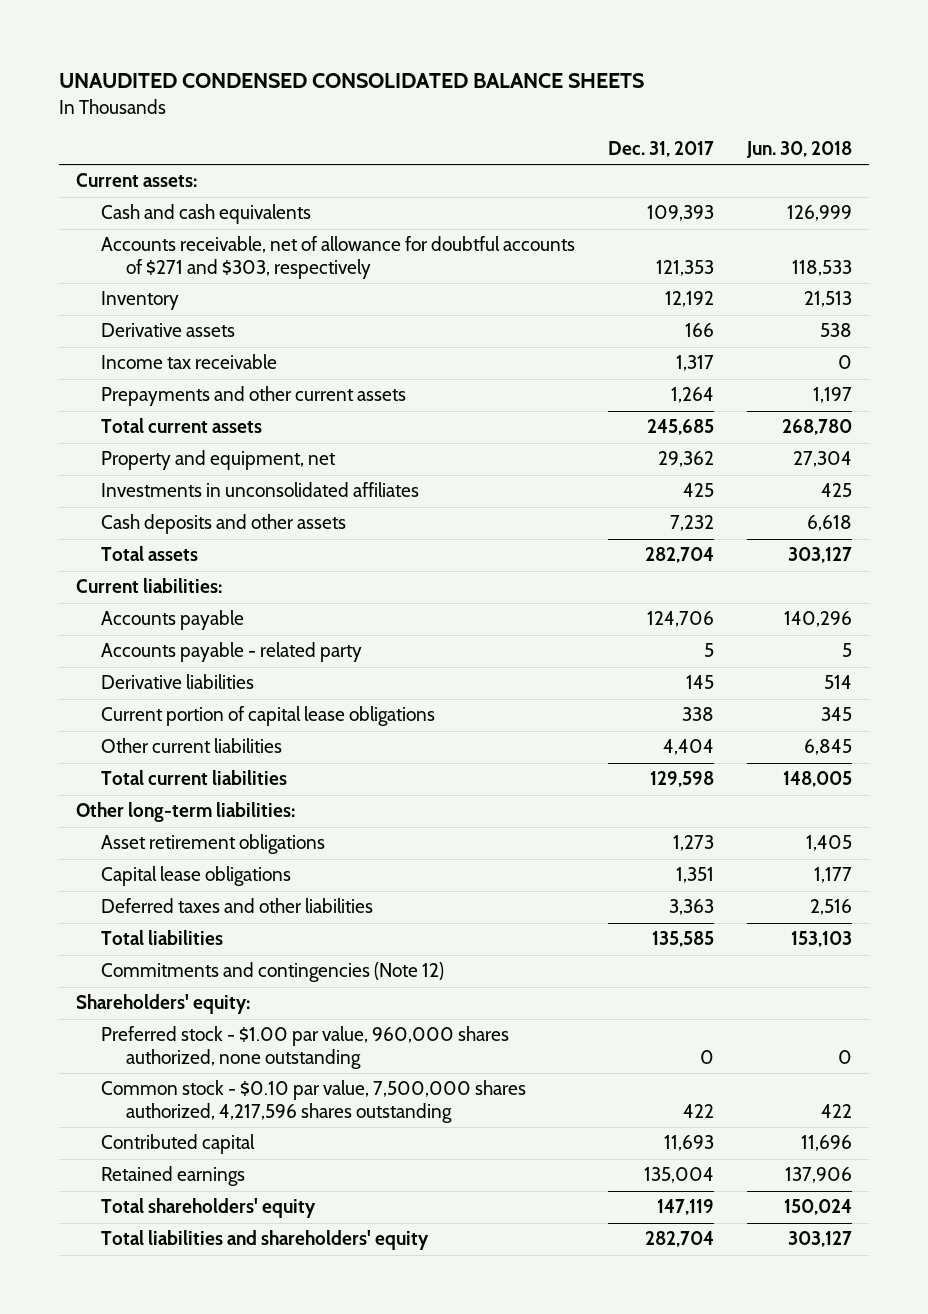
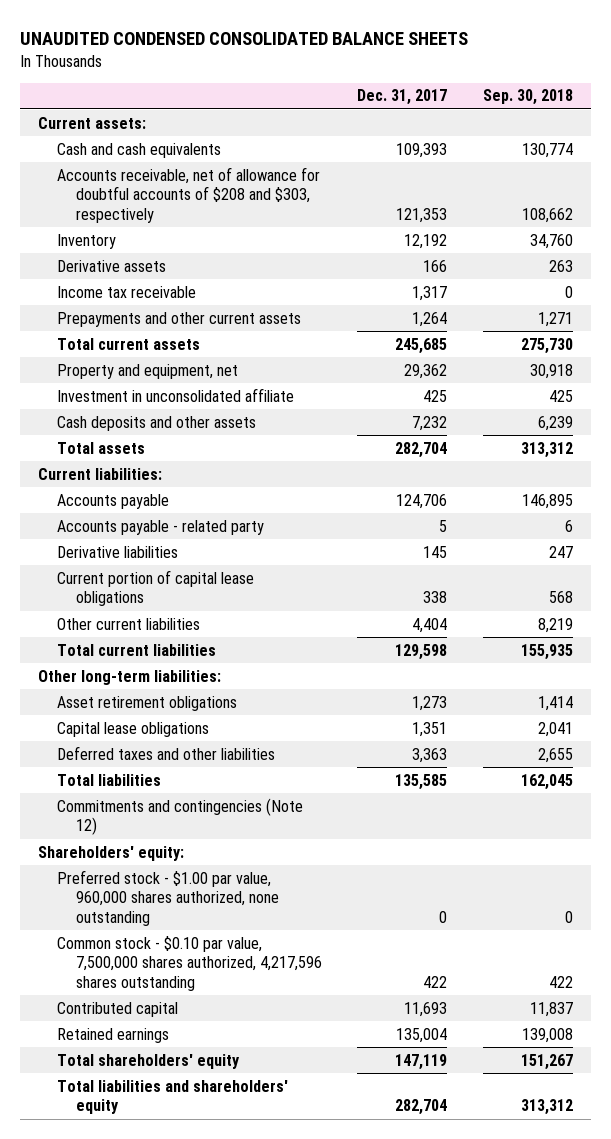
[746,140,853,158] Jun. 30, 2018 -> none
none -> [482,89,573,106] Sep. 30, 2018
[101,236,576,280] Accounts receivable, net of allowance for doubtful accounts of $271 and $303, respectively -> [56,166,320,223] Accounts receivable, net of allowance for doubtful accounts of $208 and $303, respectively
[101,482,420,498] Investments in unconsolidated affiliates -> [56,387,294,402] Investment in unconsolidated affiliate

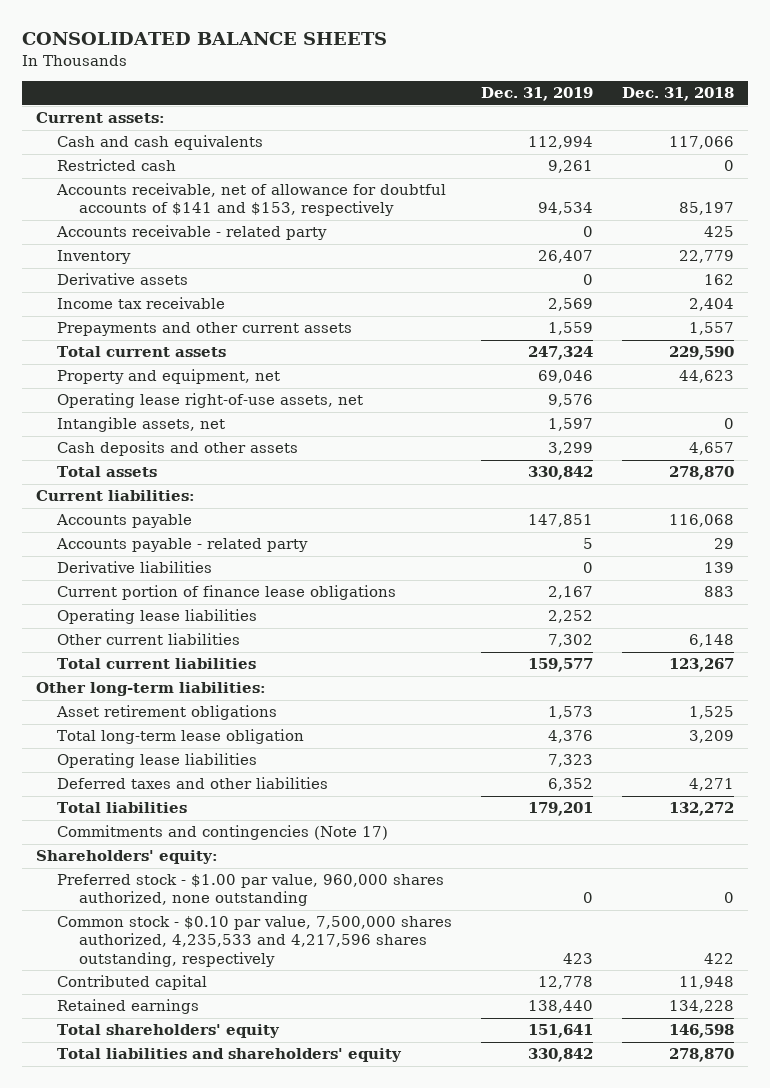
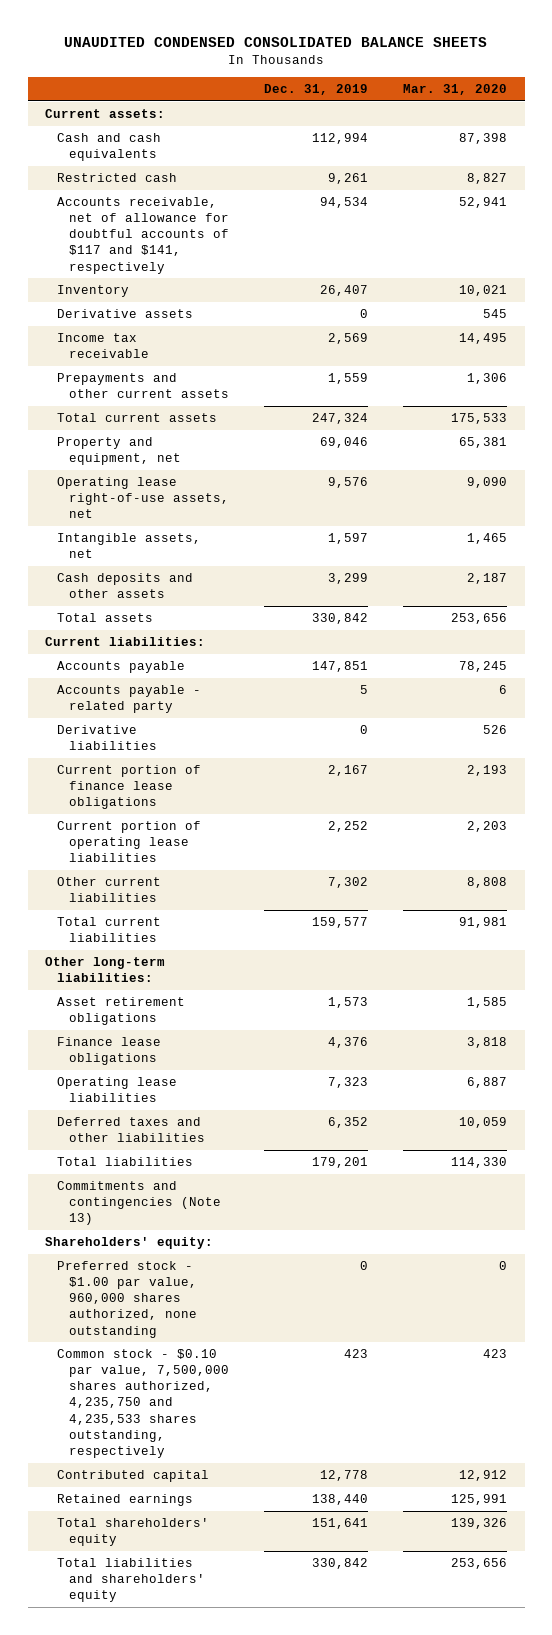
[21,32,387,46] CONSOLIDATED BALANCE SHEETS -> [64,37,488,48] UNAUDITED CONDENSED CONSOLIDATED BALANCE SHEETS
[621,87,734,102] Dec. 31, 2018 -> none
none -> [403,83,508,95] Mar. 31, 2020
[56,225,328,241] Accounts receivable - related party -> none
[56,183,447,217] Accounts receivable, net of allowance for doubtful accounts of $141 and $153, respectively -> [57,197,230,274] Accounts receivable, net of allowance for doubtful accounts of $117 and $141, respectively
[57,609,258,625] Operating lease liabilities -> [57,821,202,863] Current portion of operating lease liabilities
[57,729,305,745] Total long-term lease obligation -> [57,1037,162,1066] Finance lease obligations
[57,825,389,841] Commitments and contingencies (Note 17) -> [57,1181,222,1226] Commitments and contingencies (Note 13)
[57,916,453,967] Common stock - $0.10 par value, 7,500,000 shares authorized, 4,235,533 and 4,217,596 shares outstanding, respectively -> [57,1349,230,1458] Common stock - $0.10 par value, 7,500,000 shares authorized, 4,235,750 and 4,235,533 shares outstanding, respectively

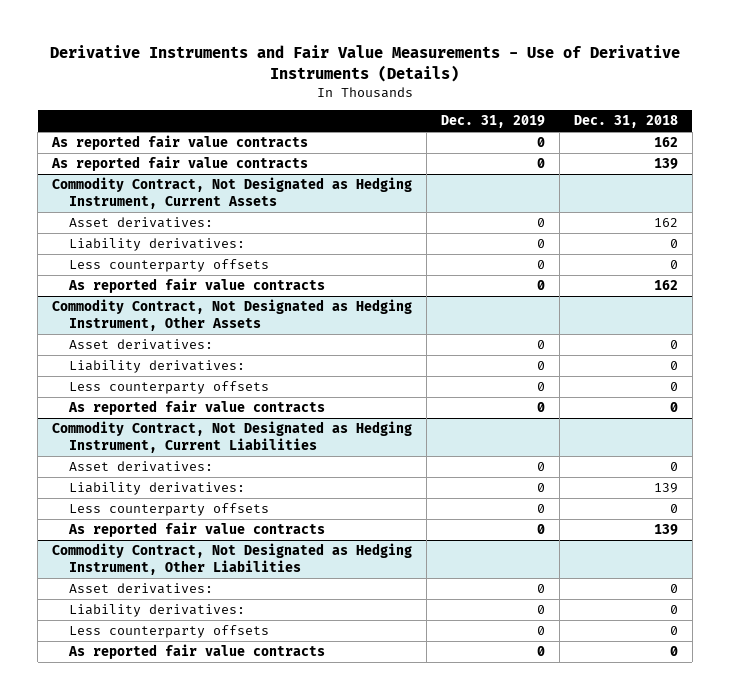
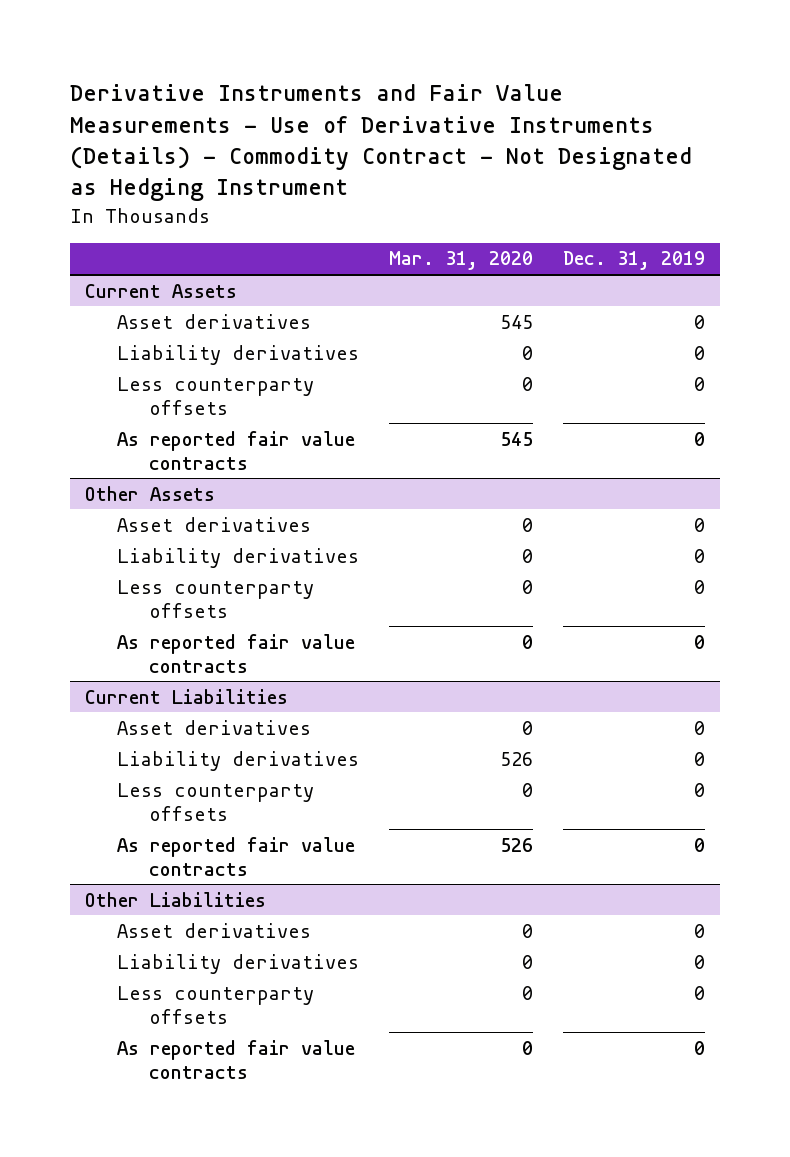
[50,45,681,82] Derivative Instruments and Fair Value Measurements - Use of Derivative Instruments (Details) -> [70,84,693,202] Derivative Instruments and Fair Value Measurements - Use of Derivative Instruments (Details) - Commodity Contract - Not Designated as Hedging Instrument
[573,115,678,129] Dec. 31, 2018 -> none
none -> [389,251,534,271] Mar. 31, 2020
[51,135,309,151] As reported fair value contracts -> none
[51,156,309,172] As reported fair value contracts -> none
[52,177,413,210] Commodity Contract, Not Designated as Hedging Instrument, Current Assets -> none
none -> [85,283,238,298] Current Assets
[69,217,214,229] Asset derivatives: -> [116,313,311,329] Asset derivatives
[69,238,246,252] Liability derivatives: -> [116,344,359,365] Liability derivatives
[52,299,413,332] Commodity Contract, Not Designated as Hedging Instrument, Other Assets -> none
none -> [85,485,216,501] Other Assets
[69,339,214,351] Asset derivatives: -> [116,516,311,532] Asset derivatives
[69,360,246,374] Liability derivatives: -> [116,547,359,568] Liability derivatives
[52,421,413,454] Commodity Contract, Not Designated as Hedging Instrument, Current Liabilities -> none
none -> [85,688,289,704] Current Liabilities
[69,461,214,473] Asset derivatives: -> [116,719,311,735] Asset derivatives
[69,482,246,496] Liability derivatives: -> [116,750,359,771] Liability derivatives
[52,543,413,576] Commodity Contract, Not Designated as Hedging Instrument, Other Liabilities -> none
none -> [85,891,267,907] Other Liabilities
[69,583,214,595] Asset derivatives: -> [116,922,311,938] Asset derivatives
[69,604,246,618] Liability derivatives: -> [116,953,359,974] Liability derivatives

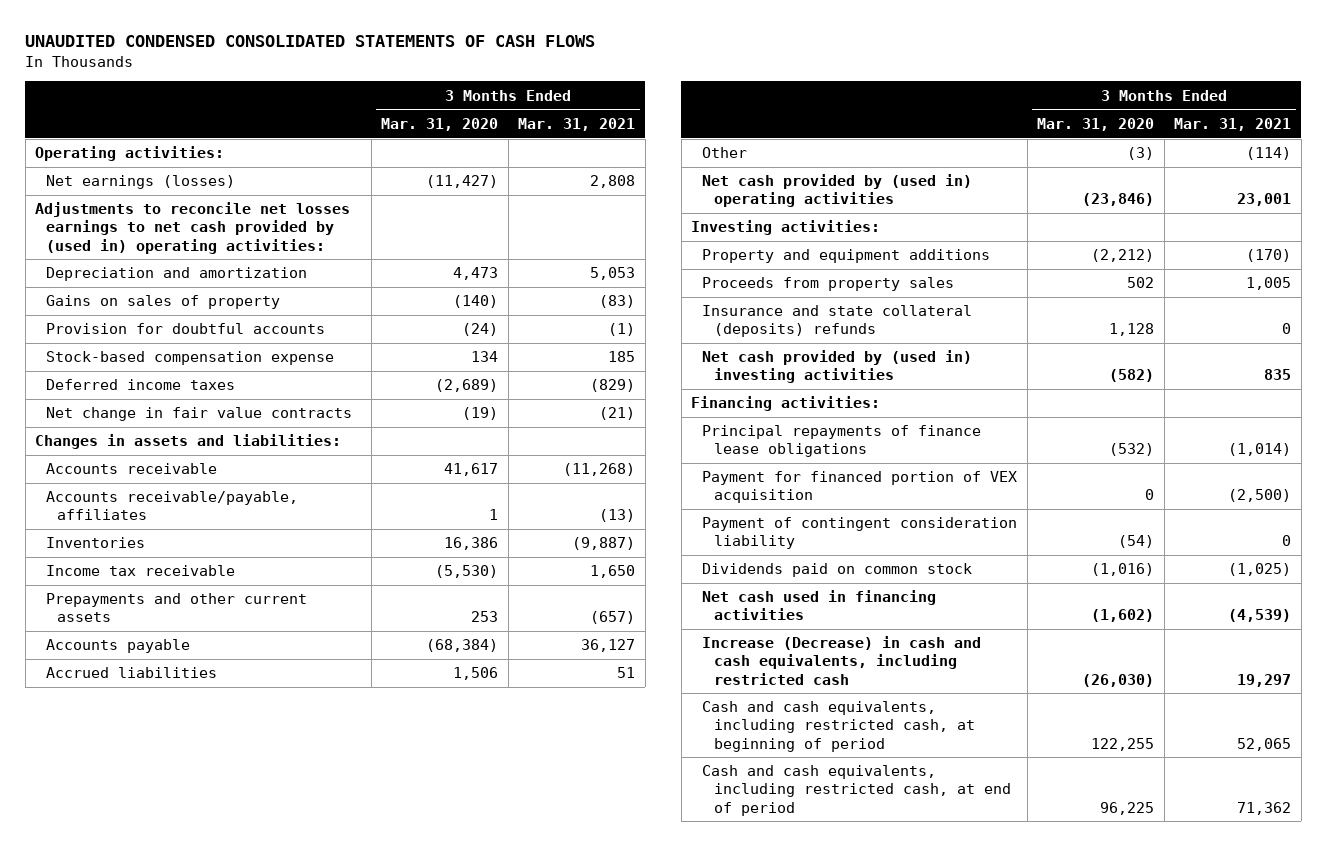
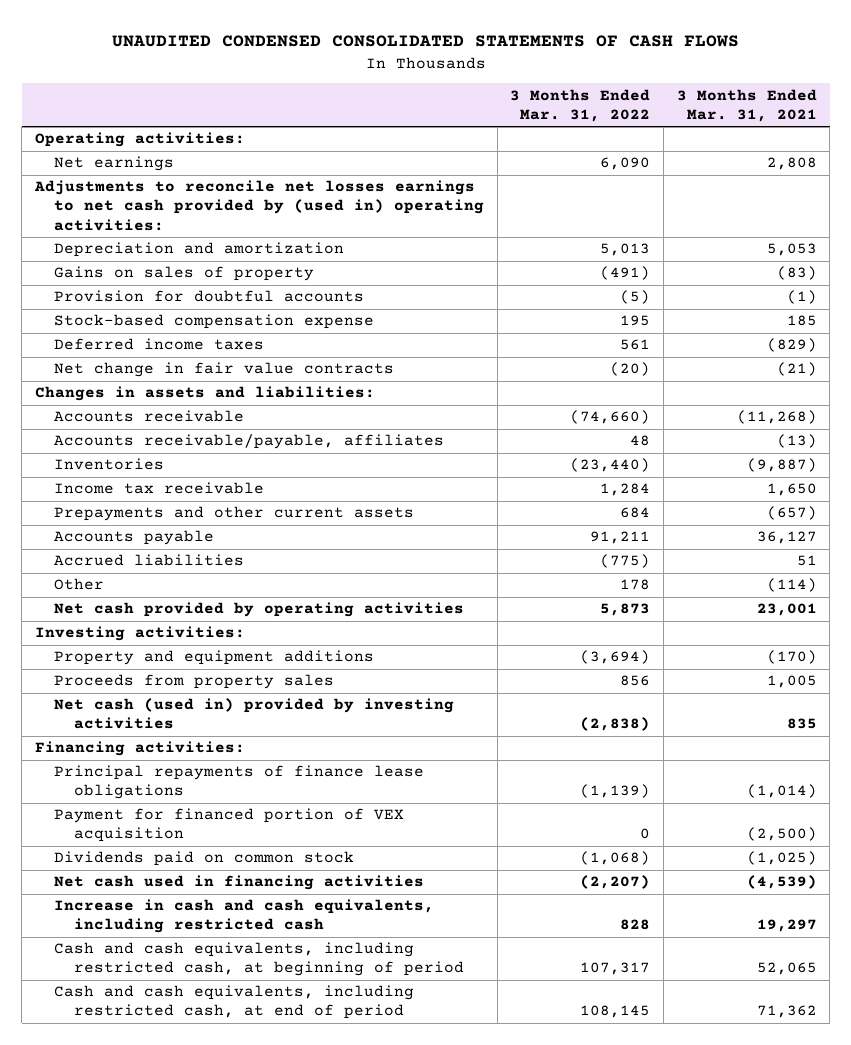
[381,117,499,131] Mar. 31, 2020 -> none
none -> [510,88,651,122] 3 Months Ended Mar. 31, 2022
[46,175,236,190] Net earnings (losses) -> [54,156,175,172] Net earnings
[702,174,973,208] Net cash provided by (used in) operating activities -> [54,602,465,618] Net cash provided by operating activities
[702,305,973,338] Insurance and state collateral (deposits) refunds -> none
[702,350,973,384] Net cash provided by (used in) investing activities -> [54,698,455,730] Net cash (used in) provided by investing activities
[702,517,1018,550] Payment of contingent consideration liability -> none
[702,636,982,685] Increase (Decrease) in cash and cash equivalents, including restricted cash -> [54,899,435,934] Increase in cash and cash equivalents, including restricted cash

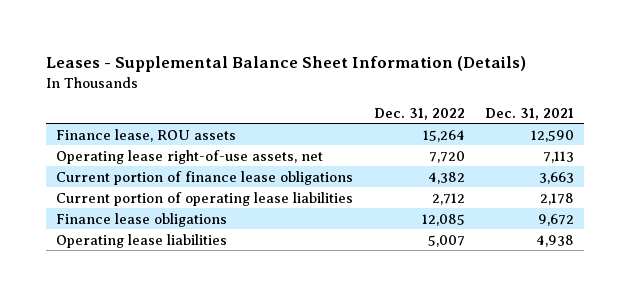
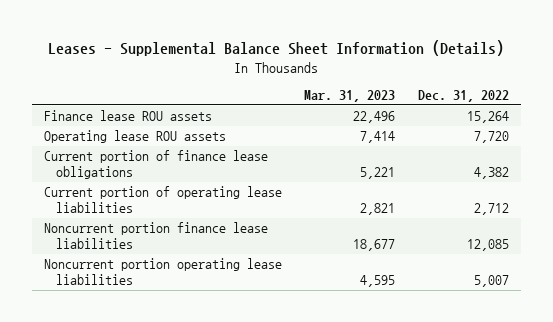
[484,107,574,120] Dec. 31, 2021 -> none
none -> [304,90,396,103] Mar. 31, 2023
[56,128,237,142] Finance lease, ROU assets -> [43,110,212,122] Finance lease ROU assets
[56,149,324,164] Operating lease right-of-use assets, net -> [43,130,226,144] Operating lease ROU assets
[56,212,228,227] Finance lease obligations -> [43,222,268,250] Noncurrent portion finance lease liabilities
[56,233,228,248] Operating lease liabilities -> [43,258,282,286] Noncurrent portion operating lease liabilities

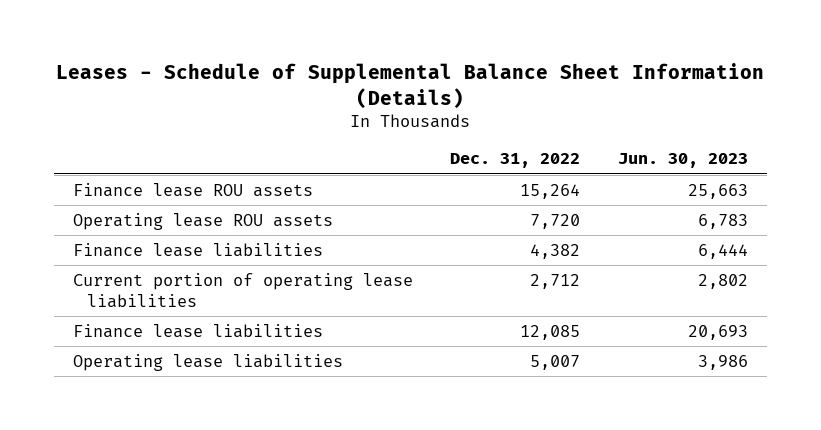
[48,40,505,57] Leases - Supplemental Balance Sheet Information (Details) -> [56,63,765,109] Leases - Schedule of Supplemental Balance Sheet Information (Details)
[304,90,396,103] Mar. 31, 2023 -> none
none -> [618,153,749,169] Jun. 30, 2023
[43,150,268,180] Current portion of finance lease obligations -> [72,242,323,257] Finance lease liabilities
[43,222,268,250] Noncurrent portion finance lease liabilities -> [72,323,323,338] Finance lease liabilities
[43,258,282,286] Noncurrent portion operating lease liabilities -> [72,353,343,371] Operating lease liabilities

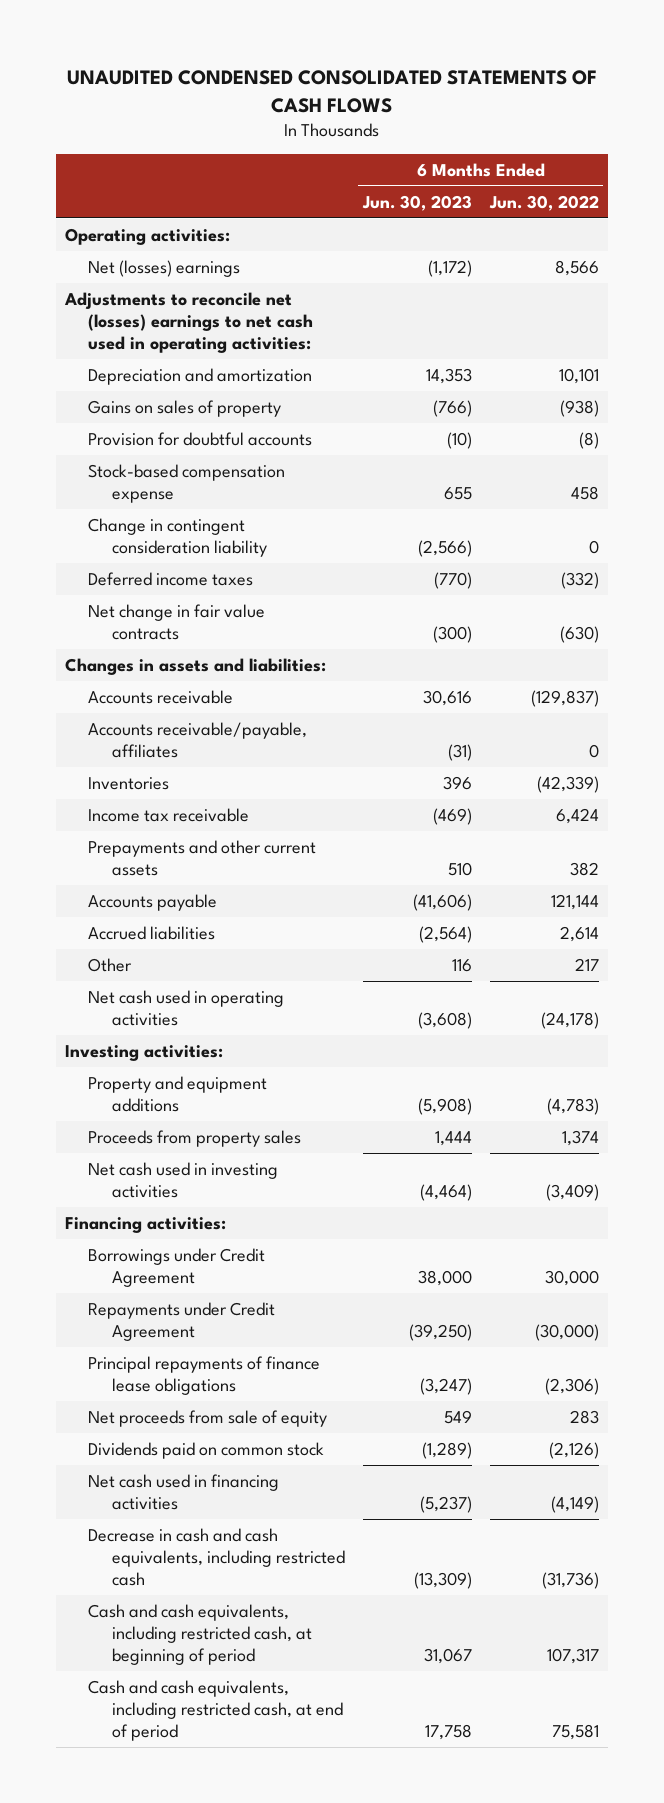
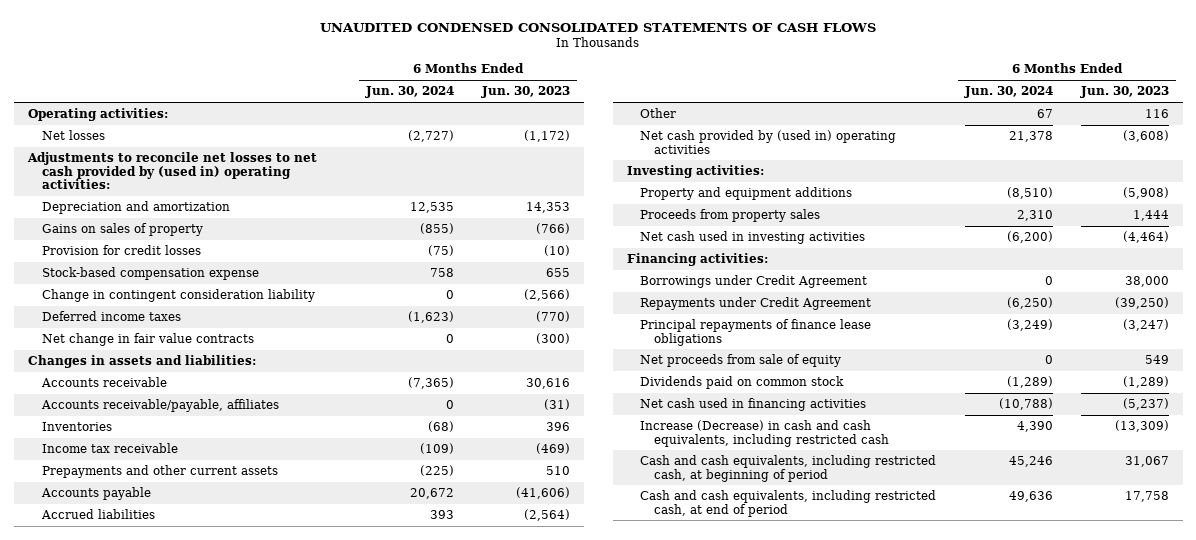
[488,194,599,211] Jun. 30, 2022 -> none
none -> [364,86,454,99] Jun. 30, 2024
[88,259,241,277] Net (losses) earnings -> [41,130,105,141] Net losses
[64,291,314,354] Adjustments to reconcile net (losses) earnings to net cash used in operating activities: -> [26,152,317,189] Adjustments to reconcile net losses to net cash provided by (used in) operating activities:
[88,431,313,446] Provision for doubtful accounts -> [41,245,201,256] Provision for credit losses
[88,989,285,1027] Net cash used in operating activities -> [640,130,897,154] Net cash provided by (used in) operating activities
[88,1527,345,1587] Decrease in cash and cash equivalents, including restricted cash -> [640,420,890,447] Increase (Decrease) in cash and cash equivalents, including restricted cash

